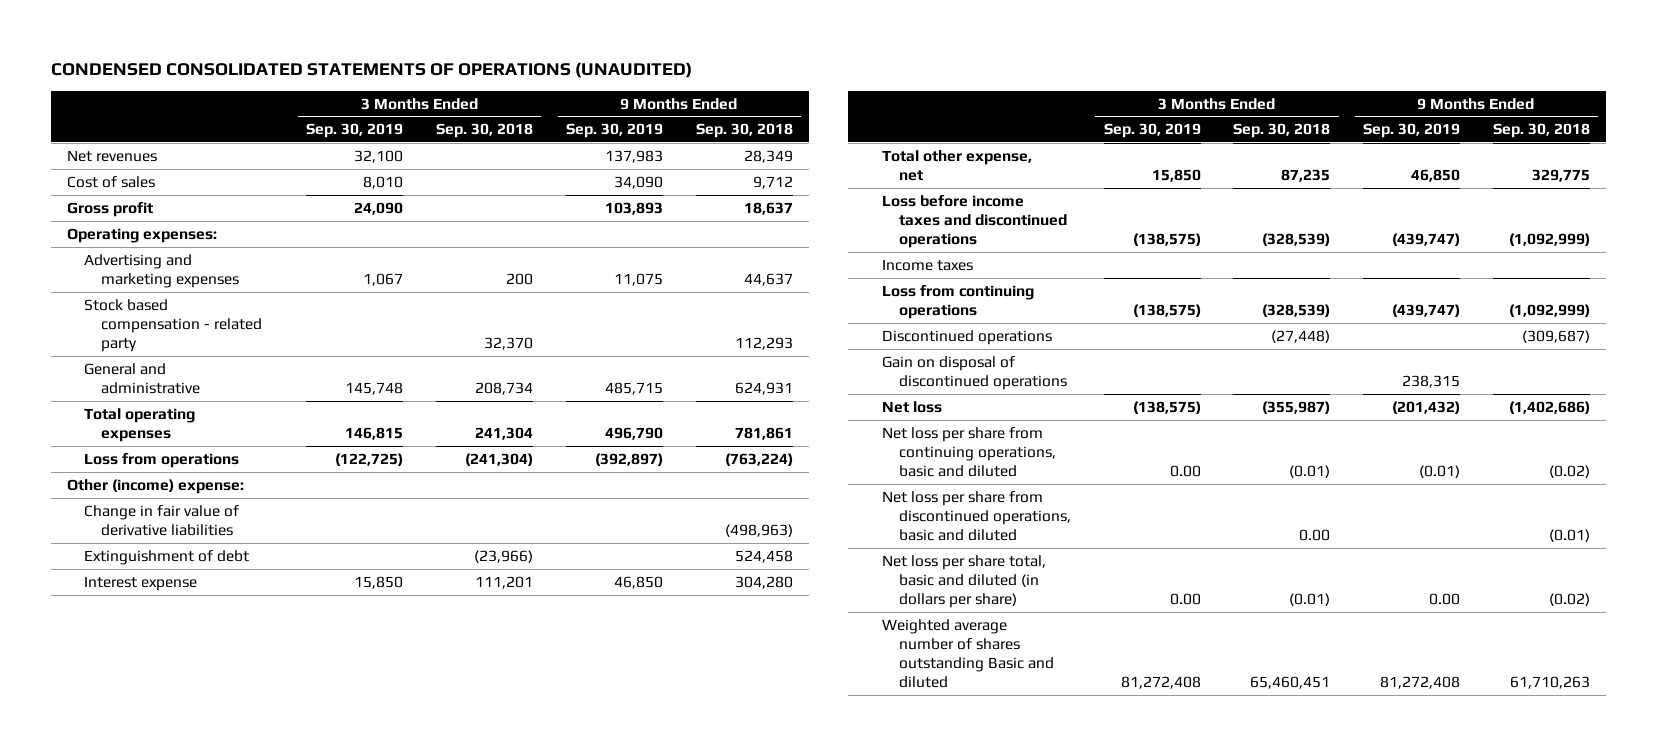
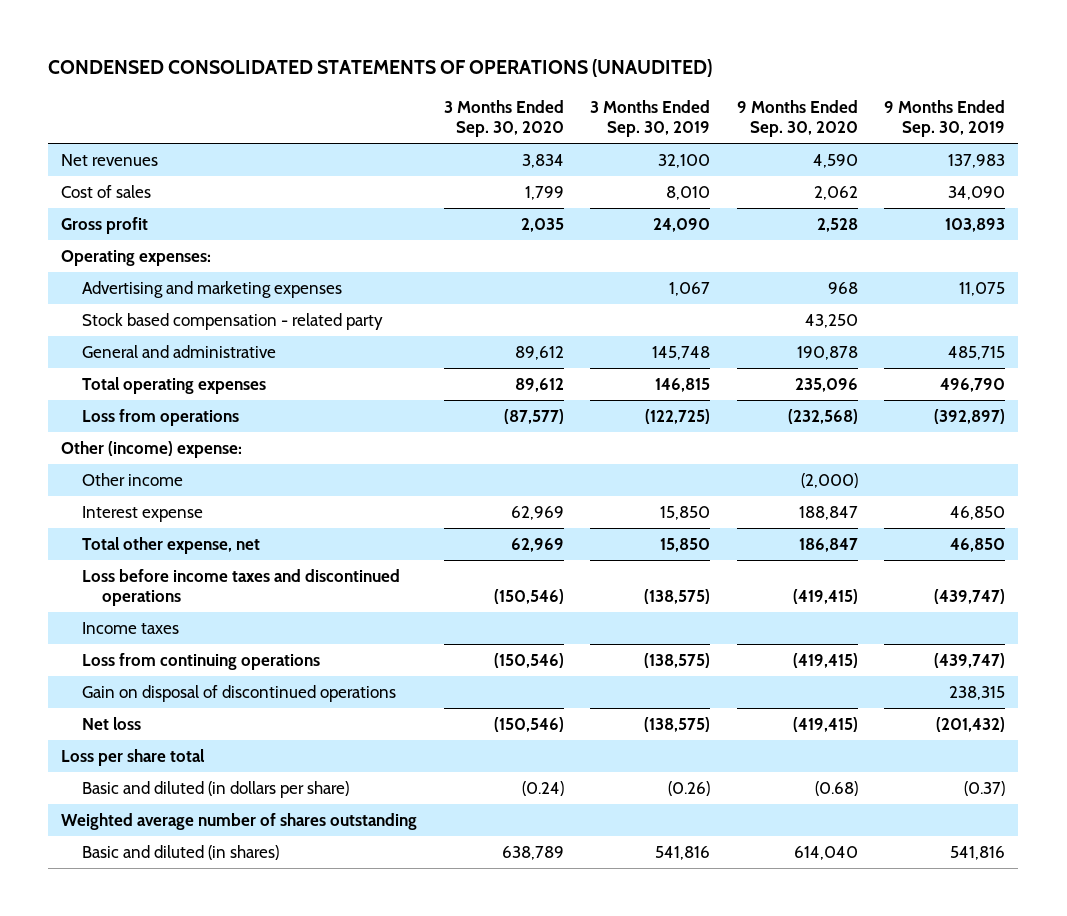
[436,123,534,139] Sep. 30, 2018 -> none
[695,123,793,139] Sep. 30, 2018 -> none
none -> [443,100,564,138] 3 Months Ended Sep. 30, 2020
none -> [736,100,858,138] 9 Months Ended Sep. 30, 2020
[84,504,240,536] Change in fair value of derivative liabilities -> none
[84,549,250,565] Extinguishment of debt -> none
none -> [81,472,183,486] Other income
[881,329,1052,345] Discontinued operations -> none
[881,426,1056,478] Net loss per share from continuing operations, basic and diluted -> none
[881,490,1071,542] Net loss per share from discontinued operations, basic and diluted -> none
none -> [61,748,206,766] Loss per share total
[881,554,1046,609] Net loss per share total, basic and diluted (in dollars per share) -> [81,780,349,798] Basic and diluted (in dollars per share)
[1169,593,1201,606] 0.00 -> [668,780,711,796] (0.26)
[1429,593,1461,606] 0.00 -> [964,780,1006,796] (0.37)
none -> [61,812,418,830] Weighted average number of shares outstanding
[881,618,1054,689] Weighted average number of shares outstanding Basic and diluted -> [81,844,279,860] Basic and diluted (in shares)
[1120,676,1201,690] 81,272,408 -> [655,845,711,860] 541,816
[1380,676,1461,690] 81,272,408 -> [950,845,1006,860] 541,816

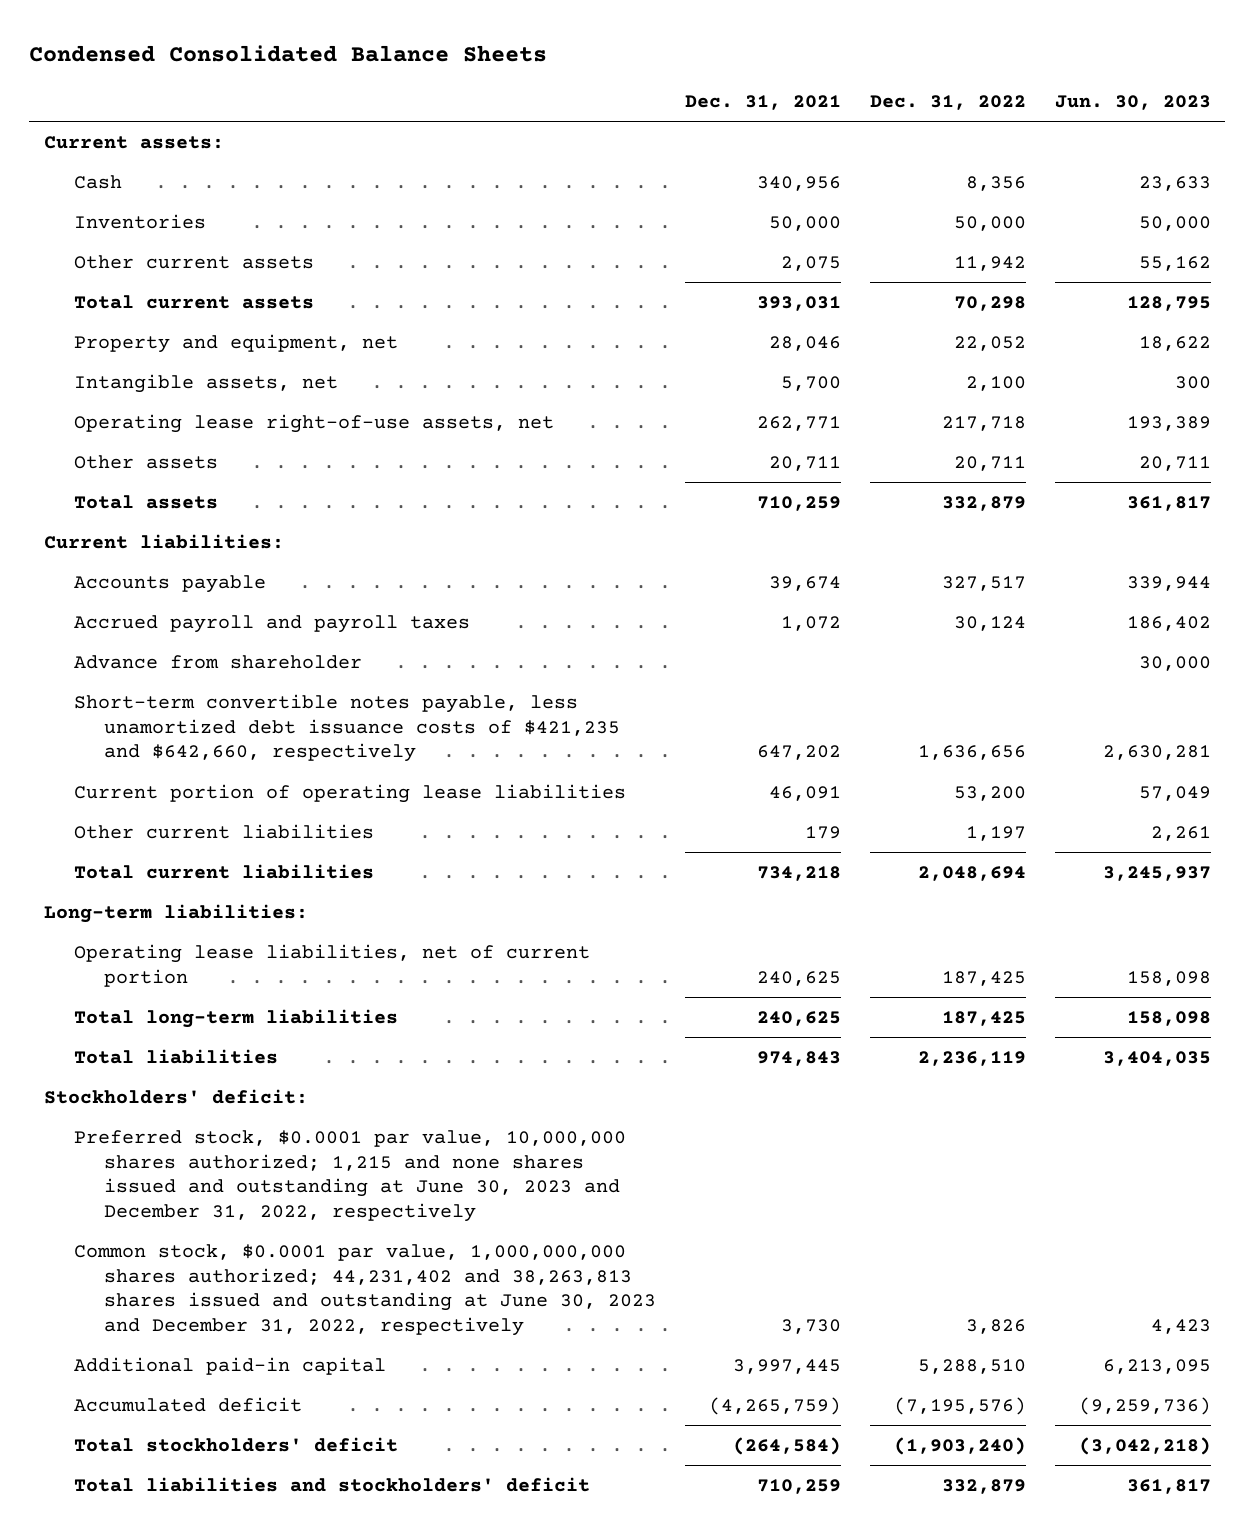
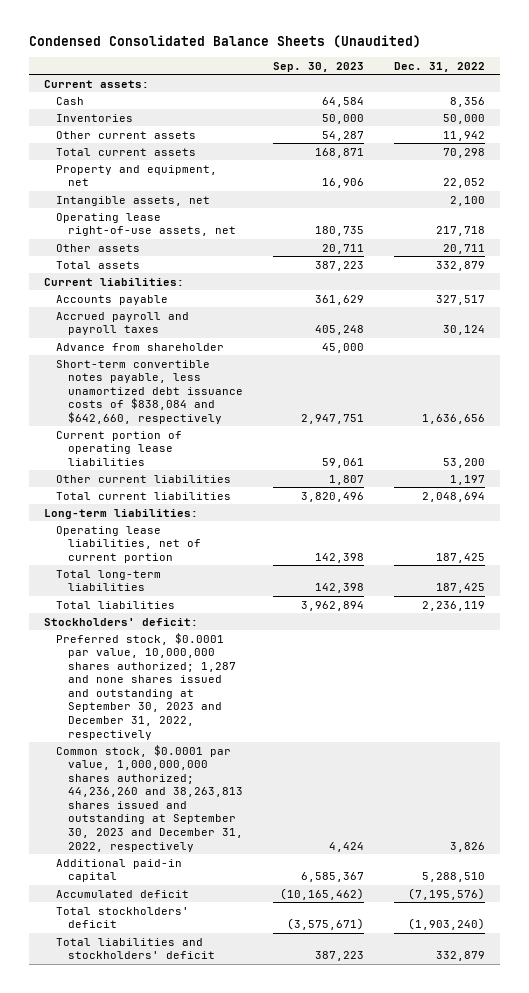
[29,44,548,62] Condensed Consolidated Balance Sheets -> [29,35,422,49] Condensed Consolidated Balance Sheets (Unaudited)
[685,95,842,111] Dec. 31, 2021 -> none
[1054,95,1211,111] Jun. 30, 2023 -> none
none -> [272,61,364,72] Sep. 30, 2023
[74,693,621,763] Short-term convertible notes payable, less unamortized debt issuance costs of $421,235 and $642,660, respectively -> [56,359,243,424] Short-term convertible notes payable, less unamortized debt issuance costs of $838,084 and $642,660, respectively
[74,1129,627,1223] Preferred stock, $0.0001 par value, 10,000,000 shares authorized; 1,215 and none shares issued and outstanding at June 30, 2023 and December 31, 2022, respectively -> [56,632,236,740] Preferred stock, $0.0001 par value, 10,000,000 shares authorized; 1,287 and none shares issued and outstanding at September 30, 2023 and December 31, 2022, respectively
[74,1243,657,1337] Common stock, $0.0001 par value, 1,000,000,000 shares authorized; 44,231,402 and 38,263,813 shares issued and outstanding at June 30, 2023 and December 31, 2022, respectively -> [56,744,243,852] Common stock, $0.0001 par value, 1,000,000,000 shares authorized; 44,236,260 and 38,263,813 shares issued and outstanding at September 30, 2023 and December 31, 2022, respectively

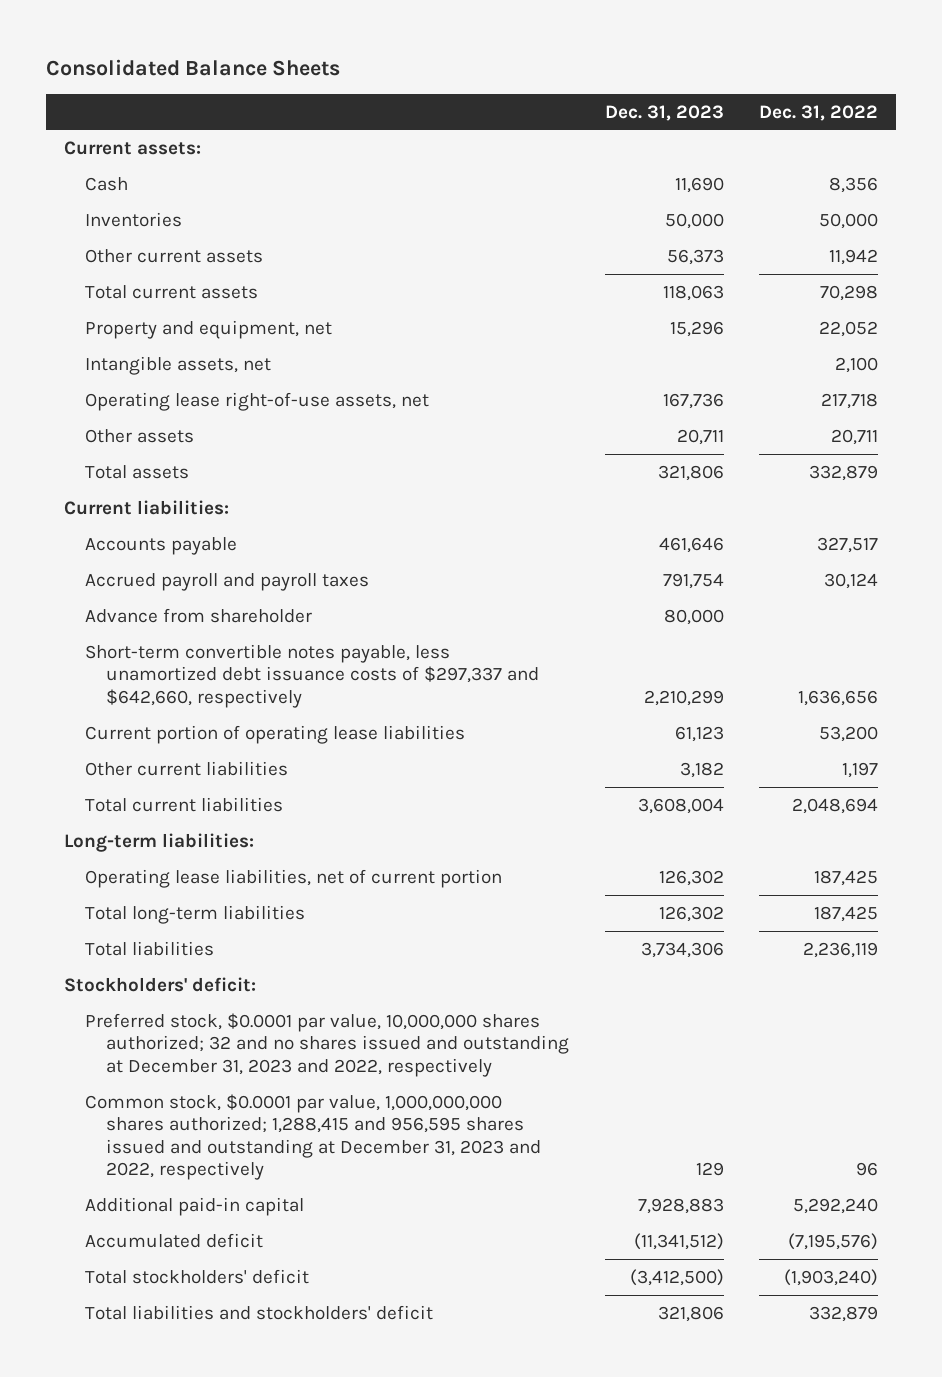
[29,35,422,49] Condensed Consolidated Balance Sheets (Unaudited) -> [45,59,340,77] Consolidated Balance Sheets
[272,61,364,72] Sep. 30, 2023 -> none
none -> [604,104,724,121] Dec. 31, 2023
[56,359,243,424] Short-term convertible notes payable, less unamortized debt issuance costs of $838,084 and $642,660, respectively -> [84,643,539,708] Short-term convertible notes payable, less unamortized debt issuance costs of $297,337 and $642,660, respectively
[56,632,236,740] Preferred stock, $0.0001 par value, 10,000,000 shares authorized; 1,287 and none shares issued and outstanding at September 30, 2023 and December 31, 2022, respectively -> [84,1012,569,1077] Preferred stock, $0.0001 par value, 10,000,000 shares authorized; 32 and no shares issued and outstanding at December 31, 2023 and 2022, respectively
[56,744,243,852] Common stock, $0.0001 par value, 1,000,000,000 shares authorized; 44,236,260 and 38,263,813 shares issued and outstanding at September 30, 2023 and December 31, 2022, respectively -> [84,1093,541,1181] Common stock, $0.0001 par value, 1,000,000,000 shares authorized; 1,288,415 and 956,595 shares issued and outstanding at December 31, 2023 and 2022, respectively
[450,841,486,852] 3,826 -> [856,1162,879,1177] 96
[422,872,486,883] 5,288,510 -> [793,1197,879,1214] 5,292,240

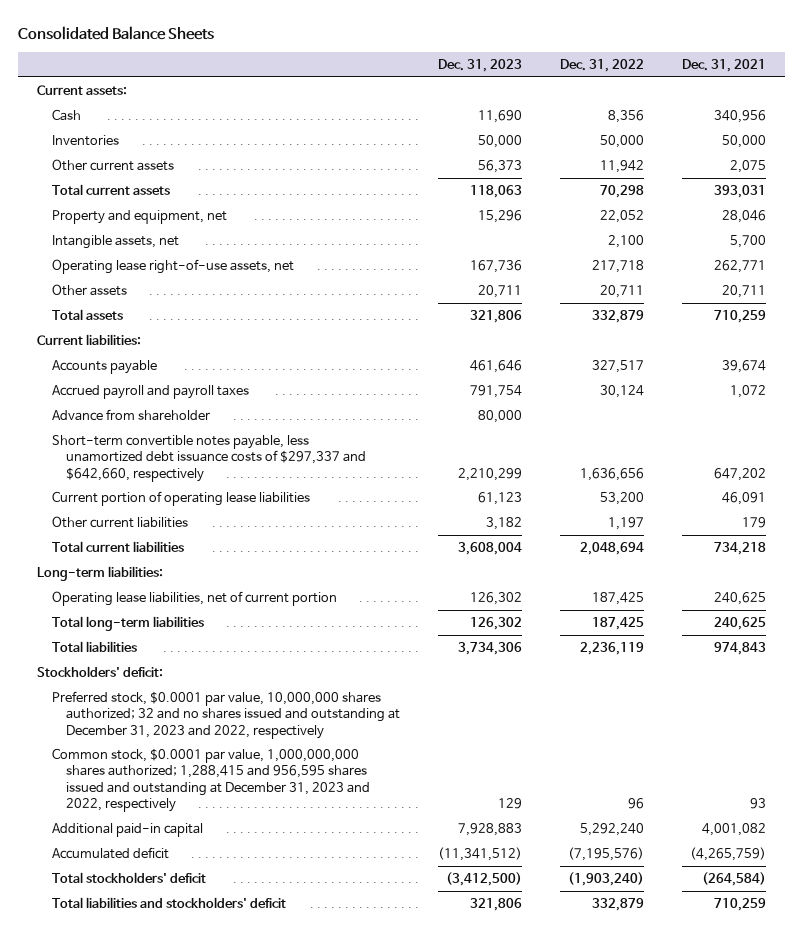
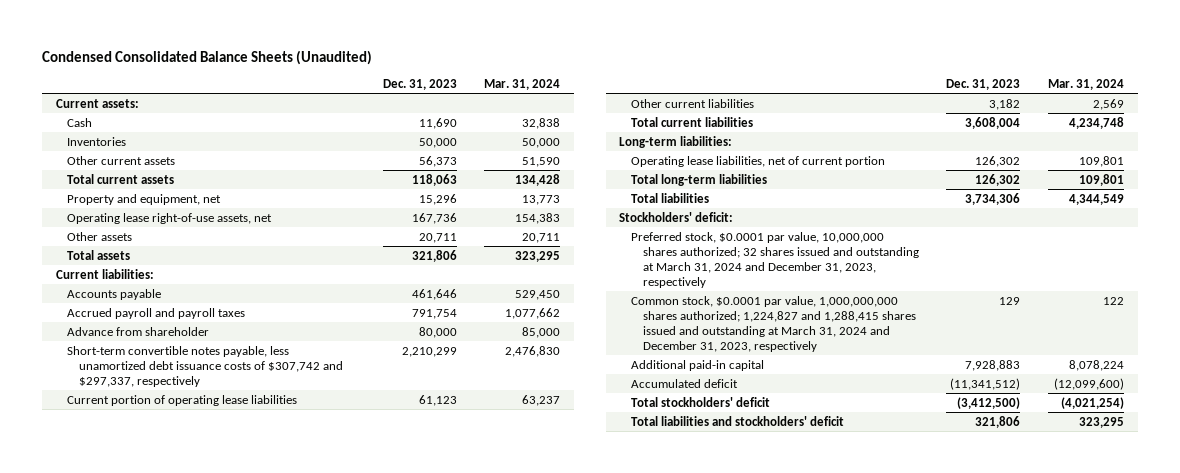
[18,25,215,40] Consolidated Balance Sheets -> [42,49,373,65] Condensed Consolidated Balance Sheets (Unaudited)
[559,58,644,72] Dec. 31, 2022 -> none
[681,58,766,72] Dec. 31, 2021 -> none
none -> [484,79,561,91] Mar. 31, 2024
[51,235,179,250] Intangible assets, net -> none
[51,435,367,482] Short-term convertible notes payable, less unamortized debt issuance costs of $297,337 and $642,660, respectively -> [67,345,344,387] Short-term convertible notes payable, less unamortized debt issuance costs of $307,742 and $297,337, respectively
[51,691,401,739] Preferred stock, $0.0001 par value, 10,000,000 shares authorized; 32 and no shares issued and outstanding at December 31, 2023 and 2022, respectively -> [631,231,919,288] Preferred stock, $0.0001 par value, 10,000,000 shares authorized; 32 shares issued and outstanding at March 31, 2024 and December 31, 2023, respectively
[51,748,371,812] Common stock, $0.0001 par value, 1,000,000,000 shares authorized; 1,288,415 and 956,595 shares issued and outstanding at December 31, 2023 and 2022, respectively -> [631,295,916,352] Common stock, $0.0001 par value, 1,000,000,000 shares authorized; 1,224,827 and 1,288,415 shares issued and outstanding at March 31, 2024 and December 31, 2023, respectively

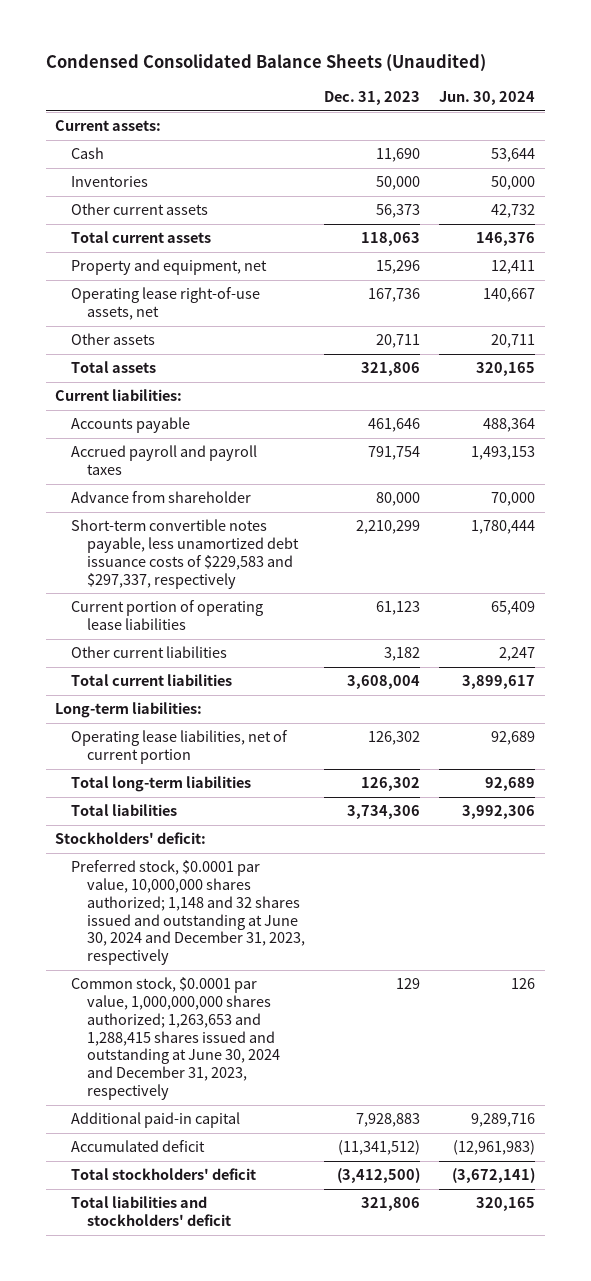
[484,79,561,91] Mar. 31, 2024 -> none
none -> [439,90,536,105] Jun. 30, 2024
[67,345,344,387] Short-term convertible notes payable, less unamortized debt issuance costs of $307,742 and $297,337, respectively -> [71,519,300,589] Short-term convertible notes payable, less unamortized debt issuance costs of $229,583 and $297,337, respectively
[631,231,919,288] Preferred stock, $0.0001 par value, 10,000,000 shares authorized; 32 shares issued and outstanding at March 31, 2024 and December 31, 2023, respectively -> [71,860,306,966] Preferred stock, $0.0001 par value, 10,000,000 shares authorized; 1,148 and 32 shares issued and outstanding at June 30, 2024 and December 31, 2023, respectively
[631,295,916,352] Common stock, $0.0001 par value, 1,000,000,000 shares authorized; 1,224,827 and 1,288,415 shares issued and outstanding at March 31, 2024 and December 31, 2023, respectively -> [71,977,281,1101] Common stock, $0.0001 par value, 1,000,000,000 shares authorized; 1,263,653 and 1,288,415 shares issued and outstanding at June 30, 2024 and December 31, 2023, respectively

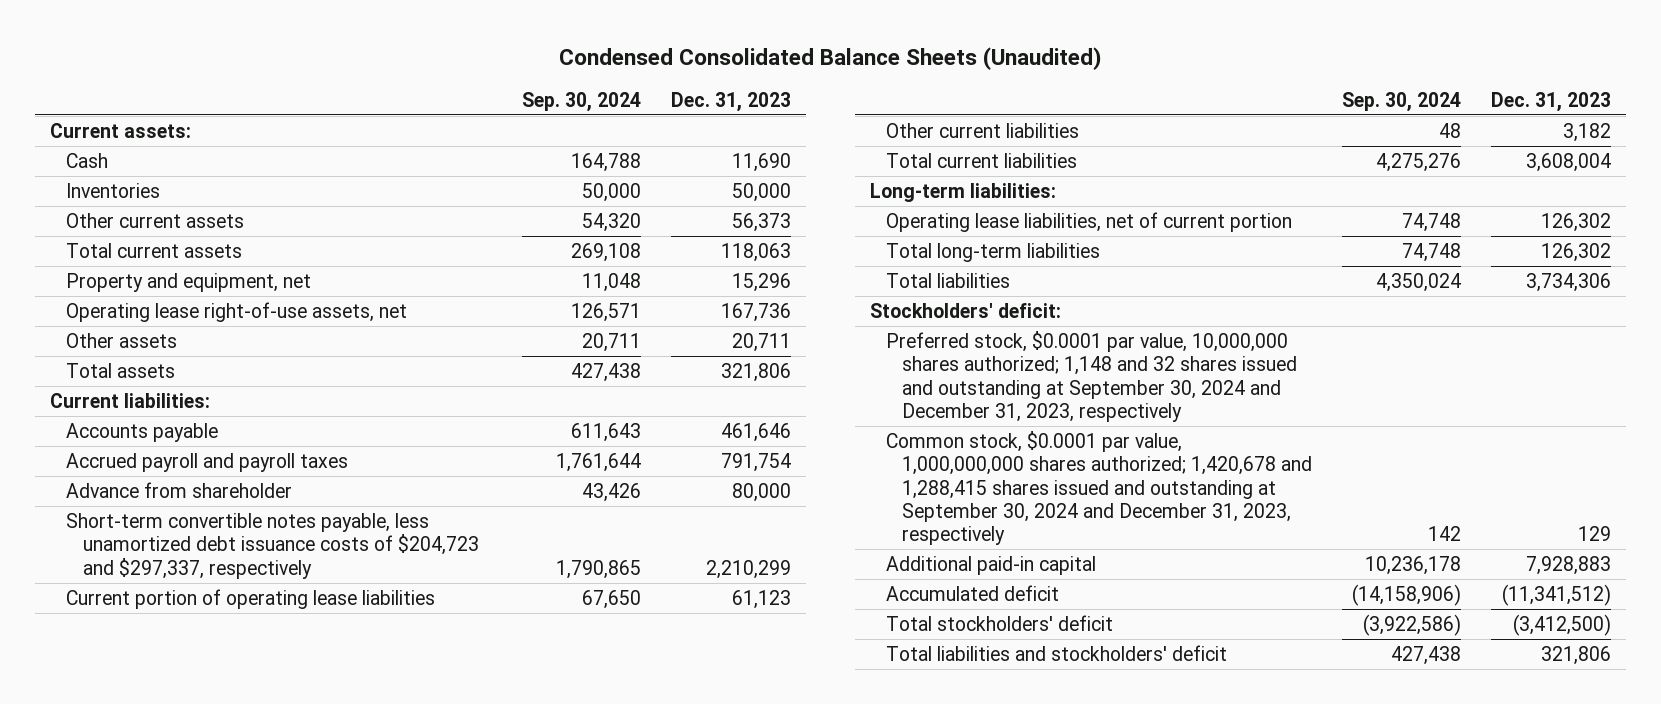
[439,90,536,105] Jun. 30, 2024 -> none
none -> [522,91,642,112] Sep. 30, 2024
[71,519,300,589] Short-term convertible notes payable, less unamortized debt issuance costs of $229,583 and $297,337, respectively -> [66,512,479,579] Short-term convertible notes payable, less unamortized debt issuance costs of $204,723 and $297,337, respectively
[71,860,306,966] Preferred stock, $0.0001 par value, 10,000,000 shares authorized; 1,148 and 32 shares issued and outstanding at June 30, 2024 and December 31, 2023, respectively -> [885,330,1298,422] Preferred stock, $0.0001 par value, 10,000,000 shares authorized; 1,148 and 32 shares issued and outstanding at September 30, 2024 and December 31, 2023, respectively
[71,977,281,1101] Common stock, $0.0001 par value, 1,000,000,000 shares authorized; 1,263,653 and 1,288,415 shares issued and outstanding at June 30, 2024 and December 31, 2023, respectively -> [885,430,1313,546] Common stock, $0.0001 par value, 1,000,000,000 shares authorized; 1,420,678 and 1,288,415 shares issued and outstanding at September 30, 2024 and December 31, 2023, respectively

